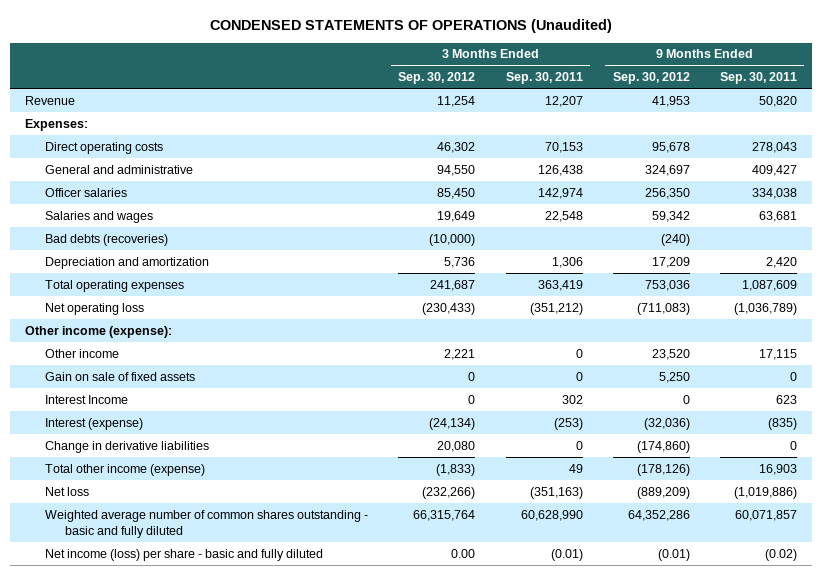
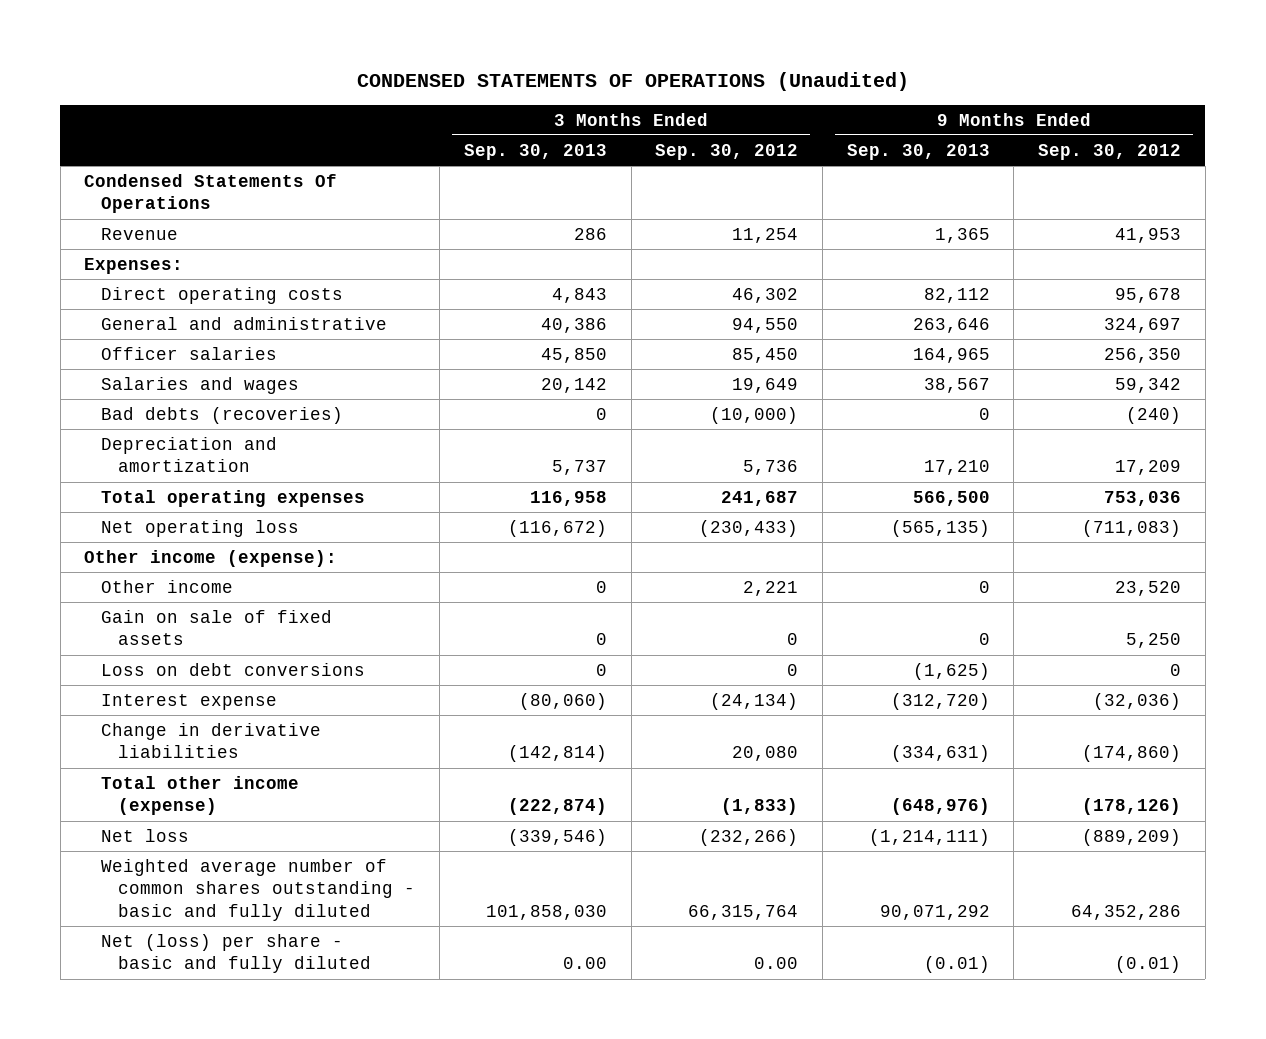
[505,72,583,85] Sep. 30, 2011 -> none
[719,72,797,85] Sep. 30, 2011 -> none
none -> [463,143,607,160] Sep. 30, 2013
none -> [846,143,990,160] Sep. 30, 2013
none -> [84,173,338,214] Condensed Statements Of Operations
[45,394,129,404] Interest Income -> none
none -> [101,662,366,676] Loss on debt conversions
[45,417,144,430] Interest (expense) -> [101,693,278,710] Interest expense
[45,548,324,561] Net income (loss) per share - basic and fully diluted -> [101,933,372,974] Net (loss) per share - basic and fully diluted

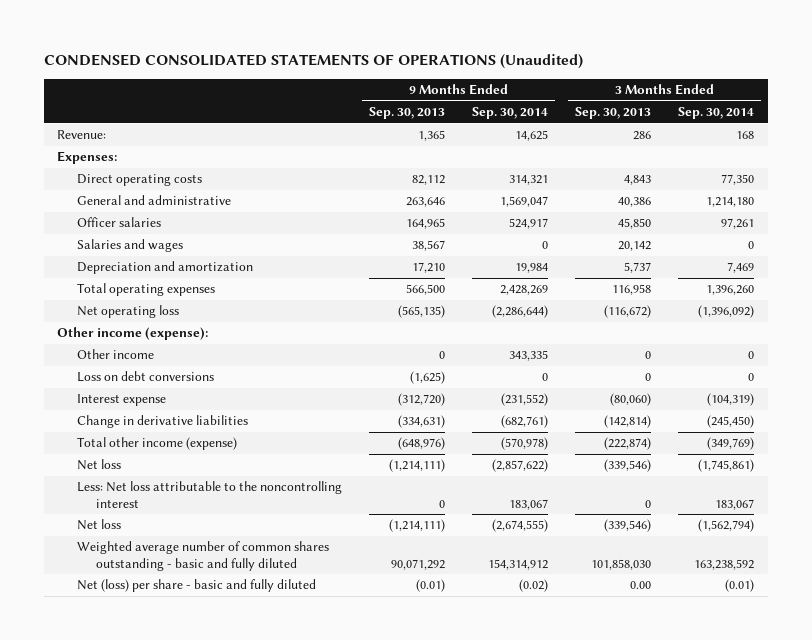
[356,72,909,92] CONDENSED STATEMENTS OF OPERATIONS (Unaudited) -> [43,54,583,70] CONDENSED CONSOLIDATED STATEMENTS OF OPERATIONS (Unaudited)
[655,143,799,160] Sep. 30, 2012 -> none
[1038,143,1182,160] Sep. 30, 2012 -> none
none -> [472,107,549,120] Sep. 30, 2014
none -> [678,107,755,120] Sep. 30, 2014
[84,173,338,214] Condensed Statements Of Operations -> none
[101,227,179,240] Revenue -> [57,130,107,140] Revenue:
[101,406,344,424] Bad debts (recoveries) -> none
[101,609,333,646] Gain on sale of fixed assets -> none
none -> [76,481,342,508] Less: Net loss attributable to the noncontrolling interest
none -> [76,519,121,531] Net loss

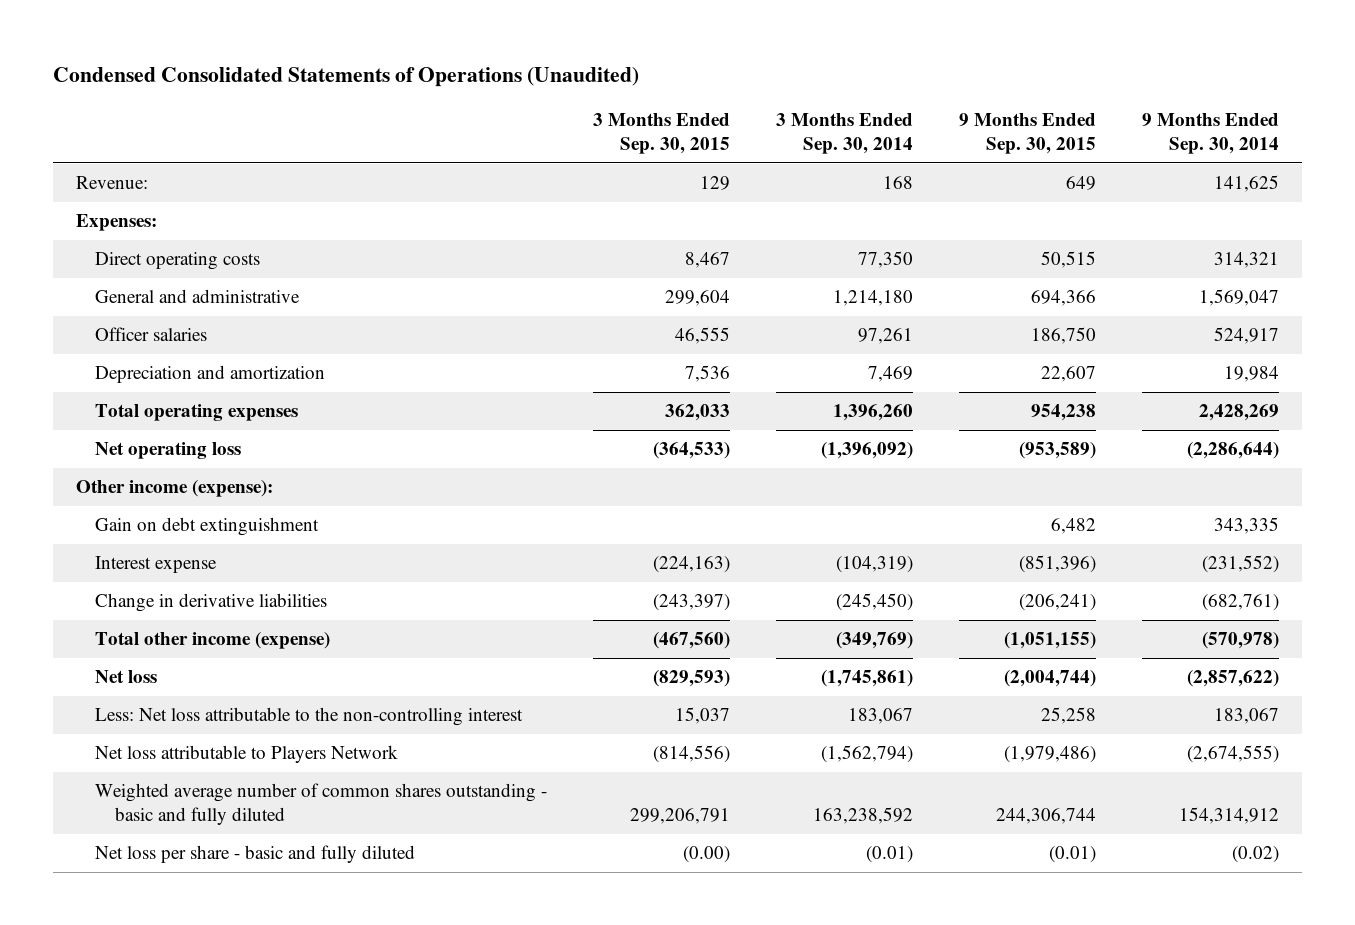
[43,54,583,70] CONDENSED CONSOLIDATED STATEMENTS OF OPERATIONS (Unaudited) -> [52,66,639,87] Condensed Consolidated Statements of Operations (Unaudited)
[369,107,446,120] Sep. 30, 2013 -> none
[575,107,652,120] Sep. 30, 2013 -> none
none -> [593,113,731,155] 3 Months Ended Sep. 30, 2015
none -> [959,113,1097,155] 9 Months Ended Sep. 30, 2015
[515,130,549,142] 14,625 -> [1214,175,1280,193] 141,625
[76,239,183,253] Salaries and wages -> none
[76,349,154,360] Other income -> none
[76,371,214,383] Loss on debt conversions -> none
none -> [95,517,320,537] Gain on debt extinguishment
[76,481,342,508] Less: Net loss attributable to the noncontrolling interest -> [95,707,524,727] Less: Net loss attributable to the non-controlling interest
[76,519,121,531] Net loss -> [95,745,399,764] Net loss attributable to Players Network
[76,579,316,593] Net (loss) per share - basic and fully diluted -> [95,845,416,864] Net loss per share - basic and fully diluted

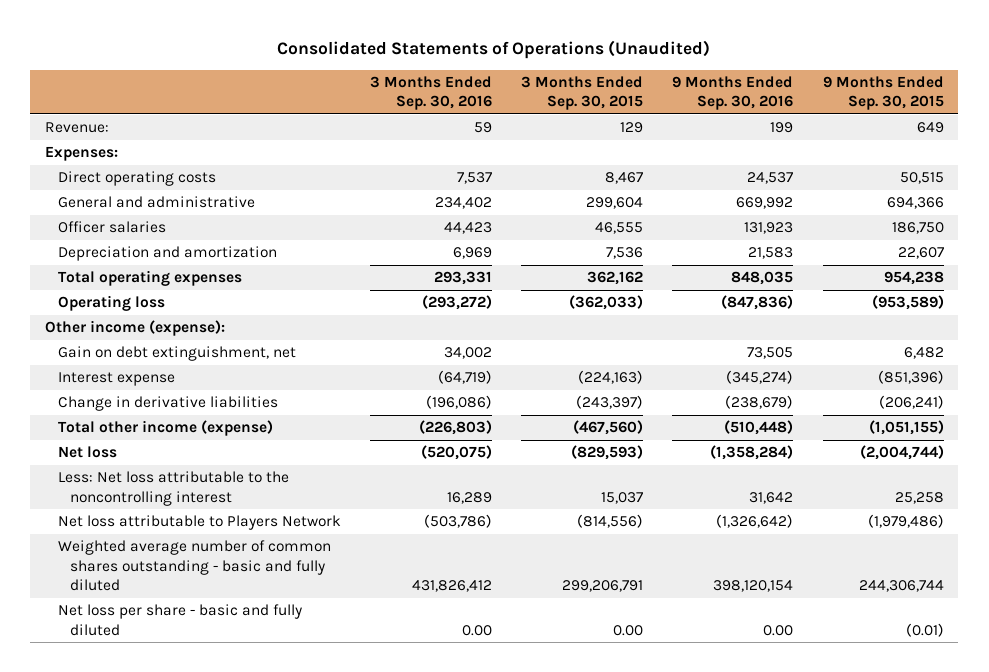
[52,66,639,87] Condensed Consolidated Statements of Operations (Unaudited) -> [277,40,711,60] Consolidated Statements of Operations (Unaudited)
[776,113,914,155] 3 Months Ended Sep. 30, 2014 -> none
[1142,113,1280,155] 9 Months Ended Sep. 30, 2014 -> none
none -> [369,75,492,111] 3 Months Ended Sep. 30, 2016
none -> [672,75,794,111] 9 Months Ended Sep. 30, 2016
[665,404,731,422] 362,033 -> [587,271,644,286] 362,162
[95,442,242,460] Net operating loss -> [57,295,165,312] Operating loss
[653,442,731,460] (364,533) -> [569,295,644,311] (362,033)
[95,517,320,537] Gain on debt extinguishment -> [57,346,296,362] Gain on debt extinguishment, net
[95,707,524,727] Less: Net loss attributable to the non-controlling interest -> [57,471,289,506] Less: Net loss attributable to the noncontrolling interest
[683,846,731,864] (0.00) -> [613,624,644,636] 0.00

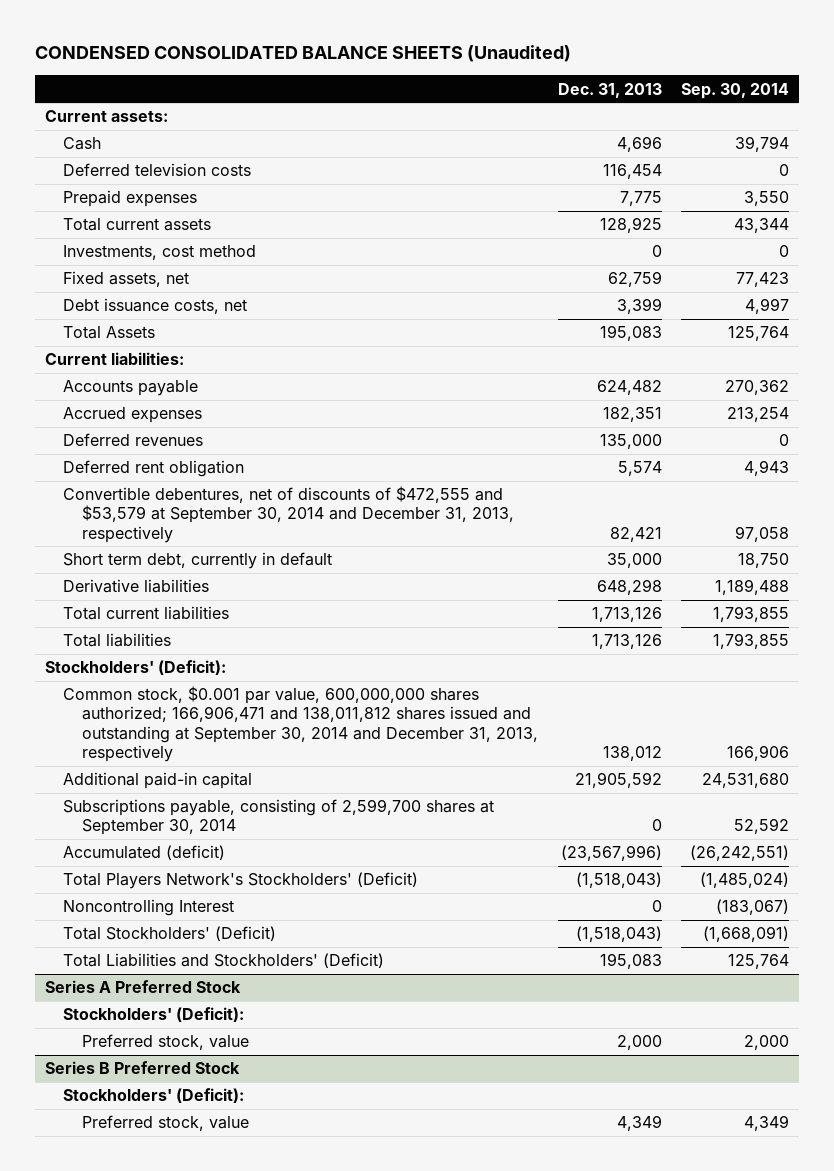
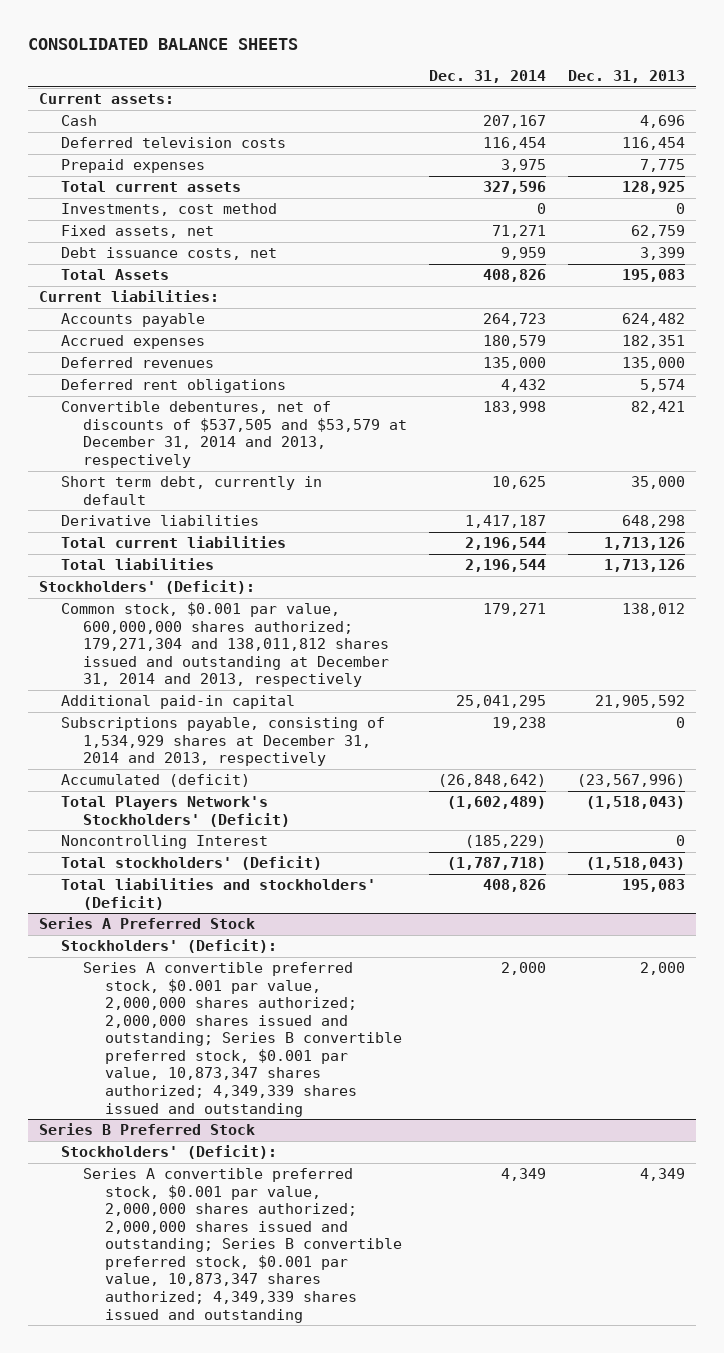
[34,45,571,63] CONDENSED CONSOLIDATED BALANCE SHEETS (Unaudited) -> [27,38,298,51] CONSOLIDATED BALANCE SHEETS
[681,82,790,99] Sep. 30, 2014 -> none
none -> [428,69,546,83] Dec. 31, 2014
[63,460,245,478] Deferred rent obligation -> [60,379,286,394] Deferred rent obligations
[63,486,514,543] Convertible debentures, net of discounts of $472,555 and $53,579 at September 30, 2014 and December 31, 2013, respectively -> [60,401,407,468] Convertible debentures, net of discounts of $537,505 and $53,579 at December 31, 2014 and 2013, respectively
[63,686,538,762] Common stock, $0.001 par value, 600,000,000 shares authorized; 166,906,471 and 138,011,812 shares issued and outstanding at September 30, 2014 and December 31, 2013, respectively -> [60,602,389,688] Common stock, $0.001 par value, 600,000,000 shares authorized; 179,271,304 and 138,011,812 shares issued and outstanding at December 31, 2014 and 2013, respectively
[63,799,495,836] Subscriptions payable, consisting of 2,599,700 shares at September 30, 2014 -> [60,717,385,767] Subscriptions payable, consisting of 1,534,929 shares at December 31, 2014 and 2013, respectively
[63,926,277,942] Total Stockholders' (Deficit) -> [60,856,322,871] Total stockholders' (Deficit)
[63,953,385,969] Total Liabilities and Stockholders' (Deficit) -> [60,878,376,910] Total liabilities and stockholders' (Deficit)
[81,1034,249,1051] Preferred stock, value -> [82,962,402,1117] Series A convertible preferred stock, $0.001 par value, 2,000,000 shares authorized; 2,000,000 shares issued and outstanding; Series B convertible preferred stock, $0.001 par value, 10,873,347 shares authorized; 4,349,339 shares issued and outstanding
[81,1115,249,1132] Preferred stock, value -> [82,1168,402,1323] Series A convertible preferred stock, $0.001 par value, 2,000,000 shares authorized; 2,000,000 shares issued and outstanding; Series B convertible preferred stock, $0.001 par value, 10,873,347 shares authorized; 4,349,339 shares issued and outstanding

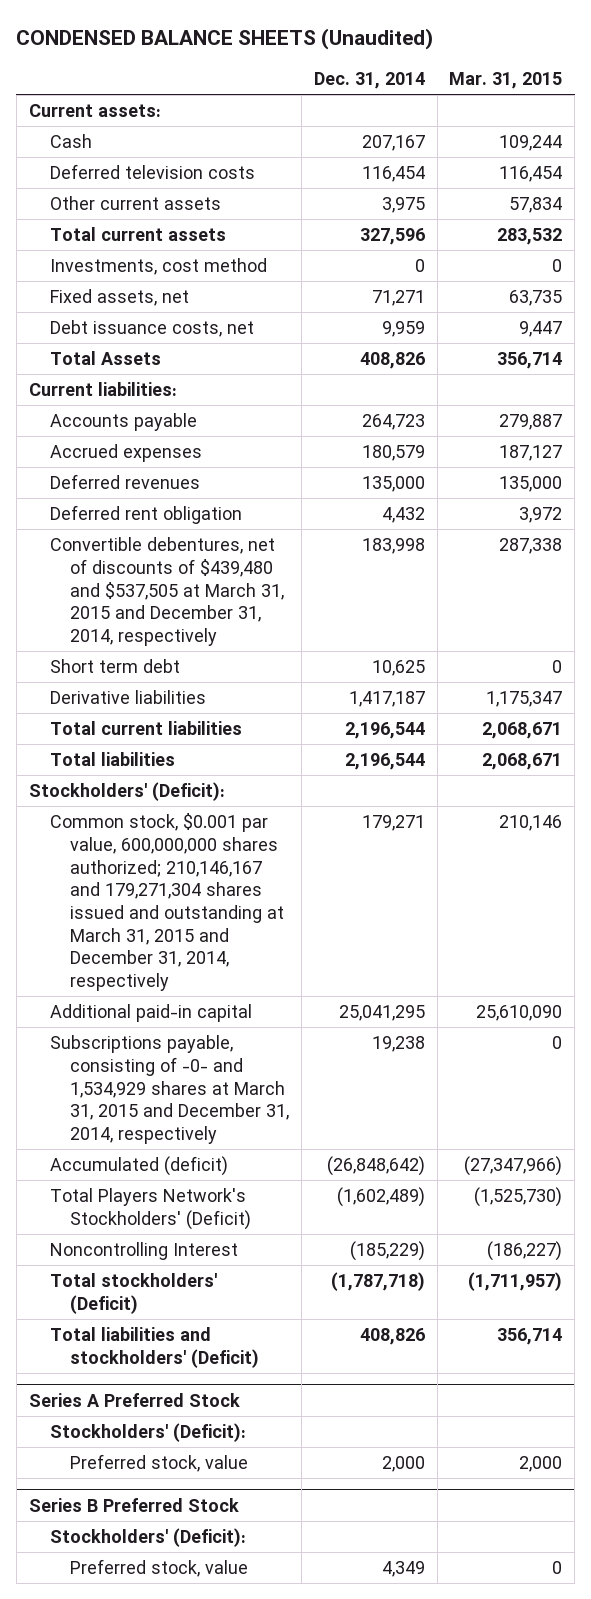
[27,38,298,51] CONSOLIDATED BALANCE SHEETS -> [16,27,434,50] CONDENSED BALANCE SHEETS (Unaudited)
[567,69,685,83] Dec. 31, 2013 -> none
none -> [449,71,563,89] Mar. 31, 2015
[60,159,205,174] Prepaid expenses -> [49,196,221,211] Other current assets
[60,379,286,394] Deferred rent obligations -> [49,505,242,525] Deferred rent obligation
[60,401,407,468] Convertible debentures, net of discounts of $537,505 and $53,579 at December 31, 2014 and 2013, respectively -> [49,537,285,646] Convertible debentures, net of discounts of $439,480 and $537,505 at March 31, 2015 and December 31, 2014, respectively
[60,476,322,505] Short term debt, currently in default -> [49,659,180,674] Short term debt
[60,602,389,688] Common stock, $0.001 par value, 600,000,000 shares authorized; 179,271,304 and 138,011,812 shares issued and outstanding at December 31, 2014 and 2013, respectively -> [49,813,285,992] Common stock, $0.001 par value, 600,000,000 shares authorized; 210,146,167 and 179,271,304 shares issued and outstanding at March 31, 2015 and December 31, 2014, respectively
[60,717,385,767] Subscriptions payable, consisting of 1,534,929 shares at December 31, 2014 and 2013, respectively -> [49,1035,290,1144] Subscriptions payable, consisting of -0- and 1,534,929 shares at March 31, 2015 and December 31, 2014, respectively
[82,962,402,1117] Series A convertible preferred stock, $0.001 par value, 2,000,000 shares authorized; 2,000,000 shares issued and outstanding; Series B convertible preferred stock, $0.001 par value, 10,873,347 shares authorized; 4,349,339 shares issued and outstanding -> [70,1454,249,1473] Preferred stock, value
[82,1168,402,1323] Series A convertible preferred stock, $0.001 par value, 2,000,000 shares authorized; 2,000,000 shares issued and outstanding; Series B convertible preferred stock, $0.001 par value, 10,873,347 shares authorized; 4,349,339 shares issued and outstanding -> [70,1559,249,1578] Preferred stock, value

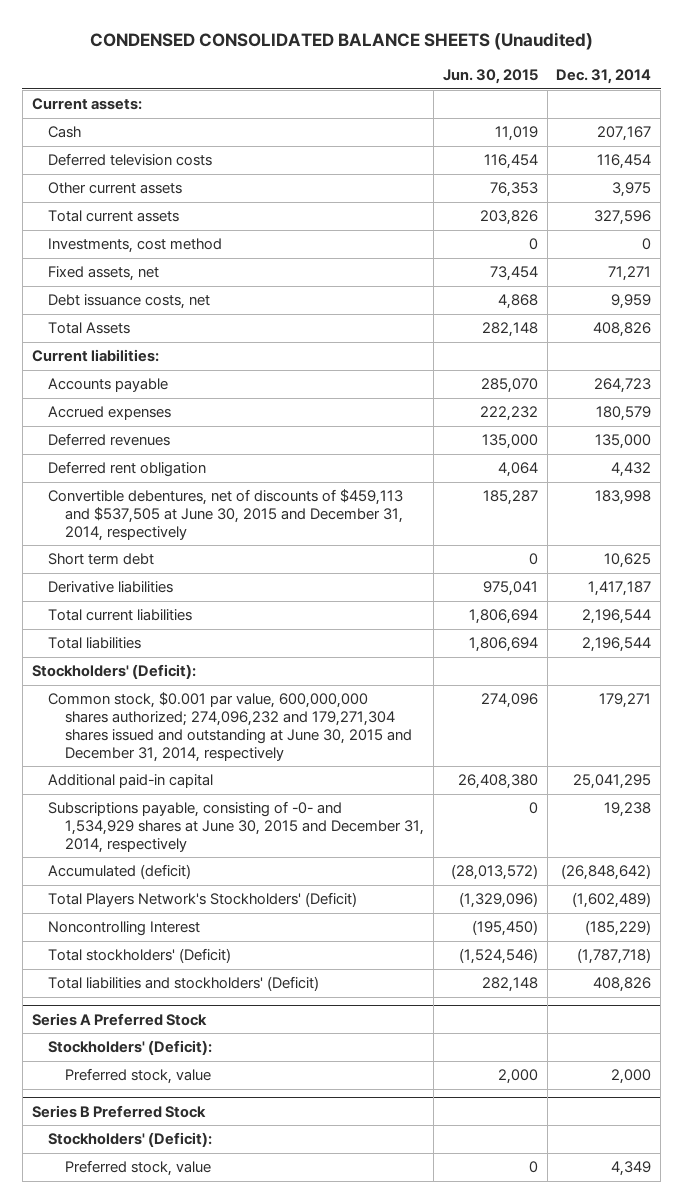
[16,27,434,50] CONDENSED BALANCE SHEETS (Unaudited) -> [89,31,593,50] CONDENSED CONSOLIDATED BALANCE SHEETS (Unaudited)
[449,71,563,89] Mar. 31, 2015 -> none
none -> [442,69,538,85] Jun. 30, 2015
[49,537,285,646] Convertible debentures, net of discounts of $439,480 and $537,505 at March 31, 2015 and December 31, 2014, respectively -> [48,489,404,541] Convertible debentures, net of discounts of $459,113 and $537,505 at June 30, 2015 and December 31, 2014, respectively
[49,813,285,992] Common stock, $0.001 par value, 600,000,000 shares authorized; 210,146,167 and 179,271,304 shares issued and outstanding at March 31, 2015 and December 31, 2014, respectively -> [48,692,412,762] Common stock, $0.001 par value, 600,000,000 shares authorized; 274,096,232 and 179,271,304 shares issued and outstanding at June 30, 2015 and December 31, 2014, respectively
[49,1035,290,1144] Subscriptions payable, consisting of -0- and 1,534,929 shares at March 31, 2015 and December 31, 2014, respectively -> [48,801,424,853] Subscriptions payable, consisting of -0- and 1,534,929 shares at June 30, 2015 and December 31, 2014, respectively

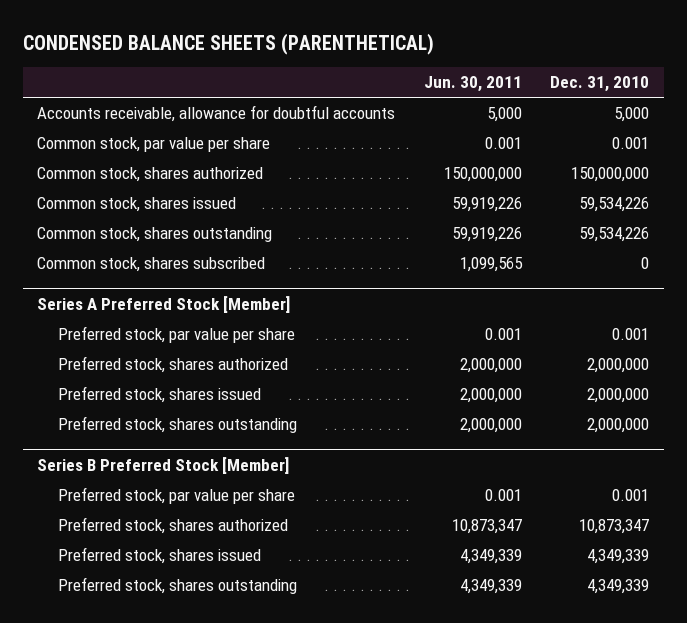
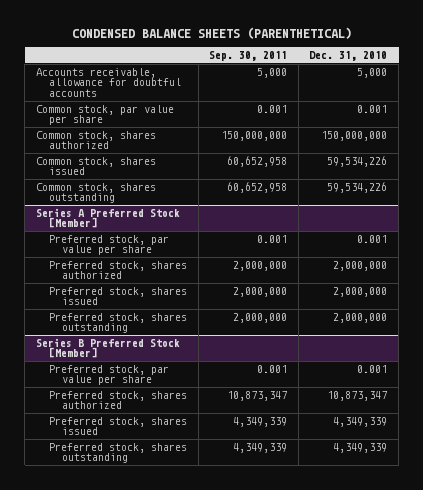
[423,76,522,93] Jun. 30, 2011 -> none
none -> [209,51,288,62] Sep. 30, 2011
[37,257,266,273] Common stock, shares subscribed -> none

